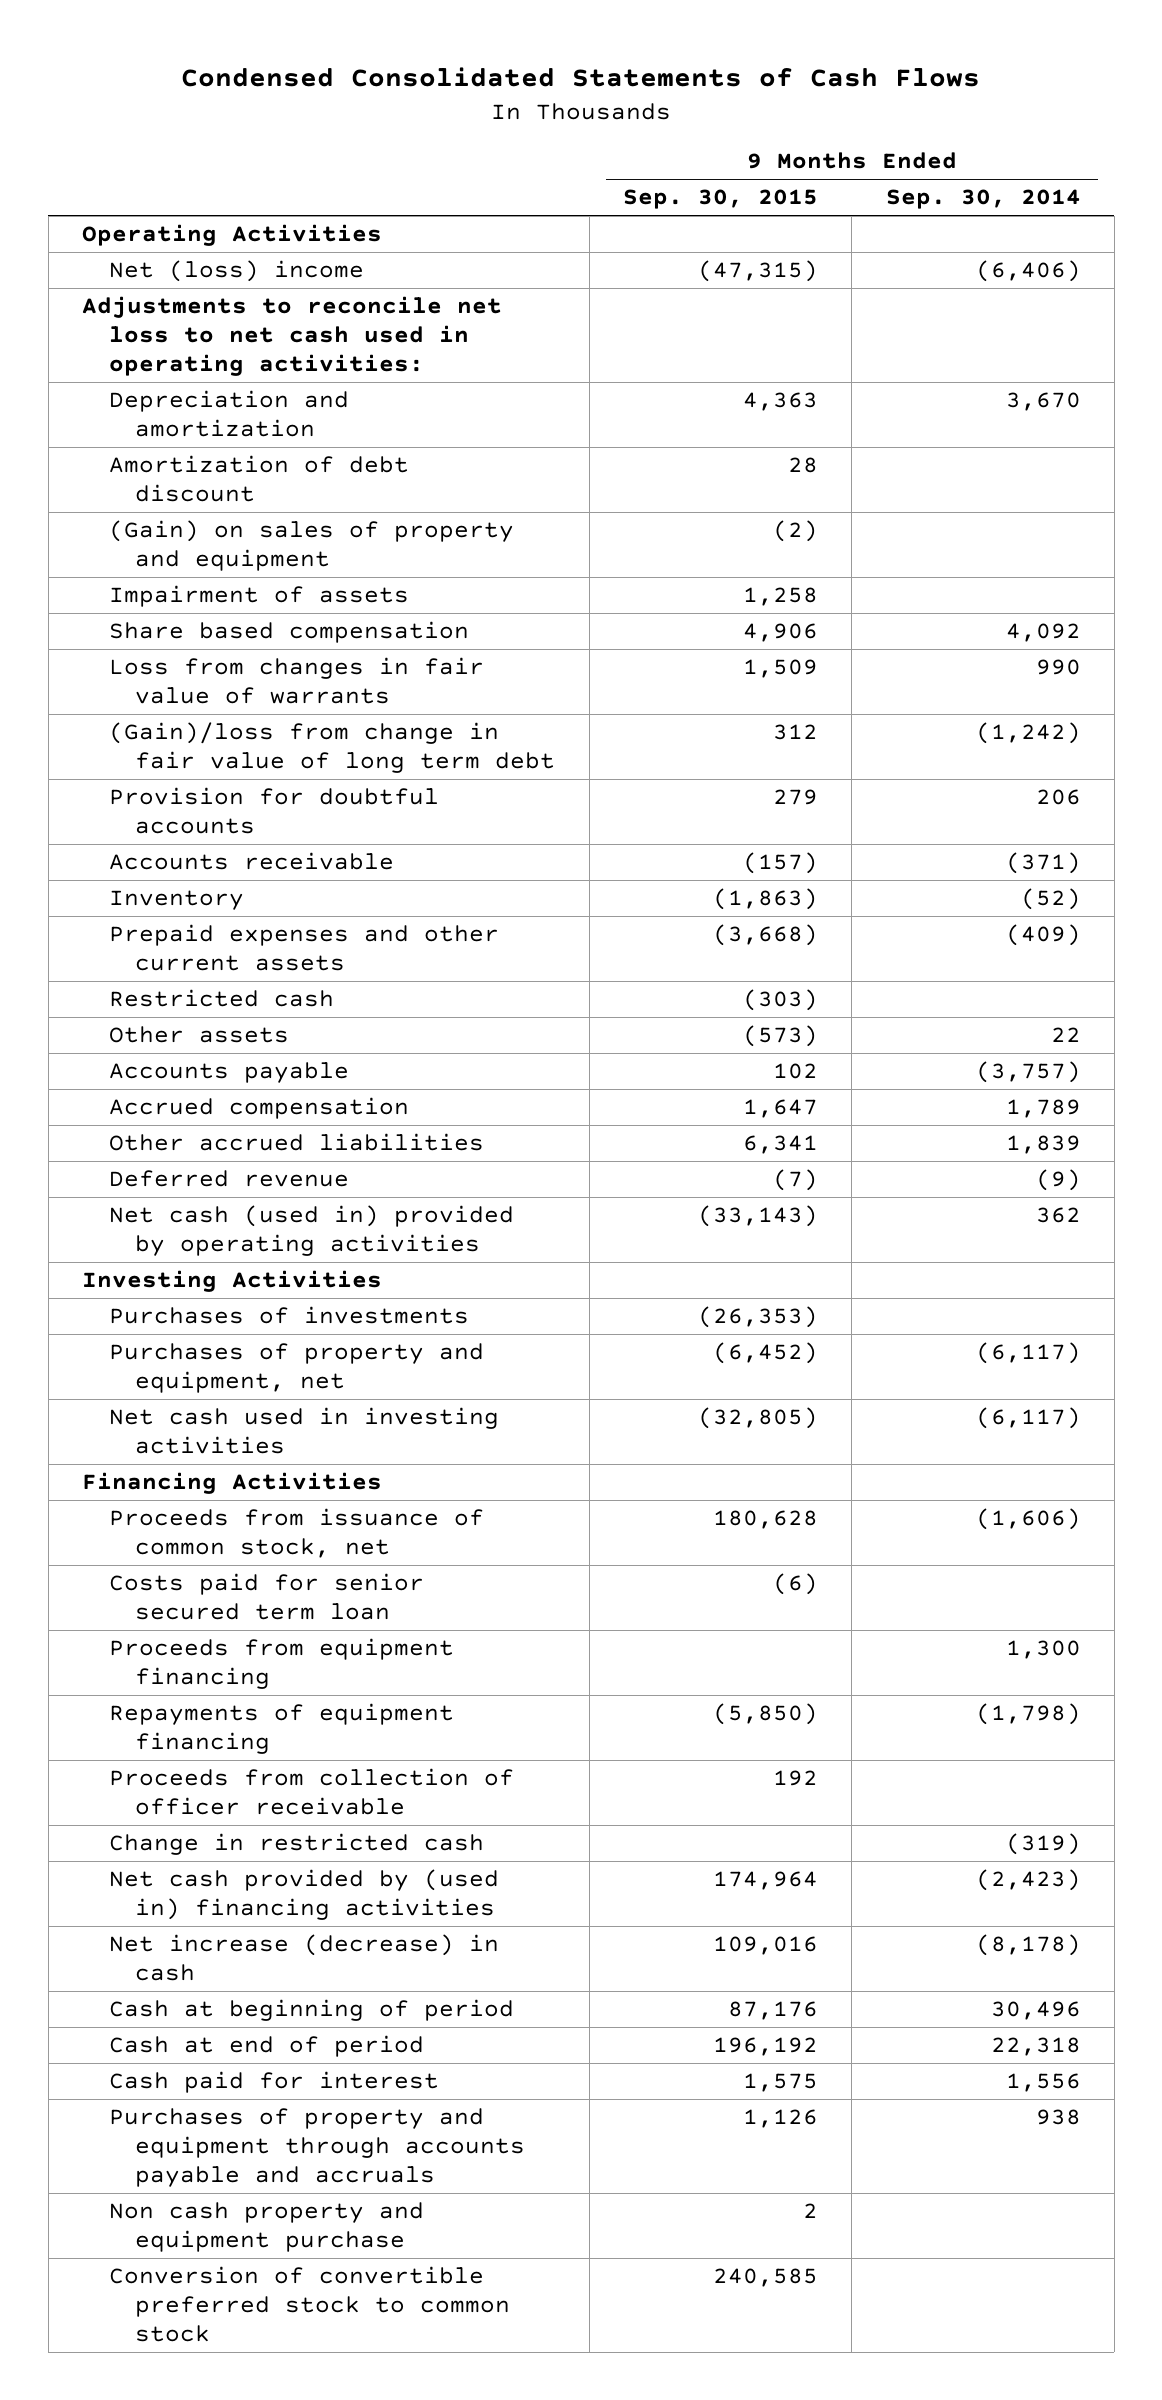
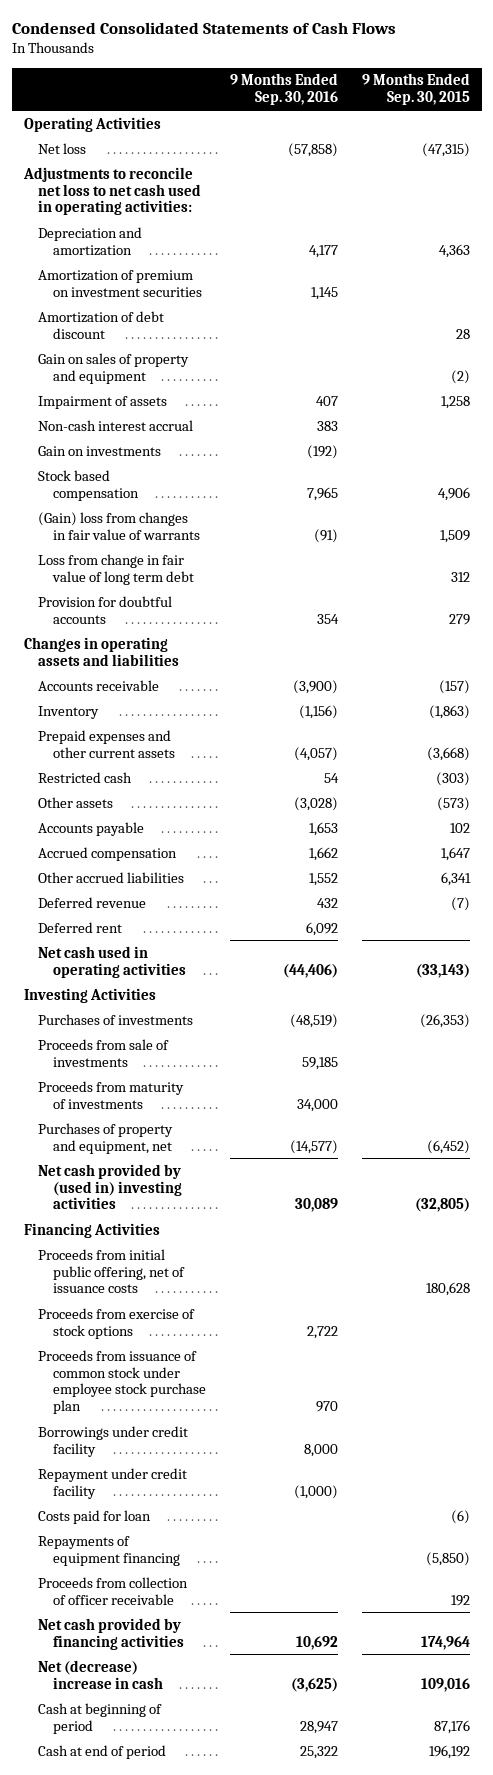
[885,189,1081,210] Sep. 30, 2014 -> none
none -> [229,73,338,106] 9 Months Ended Sep. 30, 2016
[108,260,364,283] Net (loss) income -> [38,142,87,154] Net loss
none -> [38,269,203,297] Amortization of premium on investment securities
[108,520,514,572] (Gain) on sales of property and equipment -> [38,352,190,384] Gain on sales of property and equipment
none -> [38,419,194,431] Non-cash interest accrual
none -> [38,445,162,456] Gain on investments
[108,621,469,644] Share based compensation -> [38,469,140,501] Stock based compensation
[108,657,484,705] Loss from changes in fair value of warrants -> [38,511,201,540] (Gain) loss from changes in fair value of warrants
[108,722,556,774] (Gain)/loss from change in fair value of long term debt -> [38,553,195,585] Loss from change in fair value of long term debt
none -> [23,636,180,666] Changes in operating assets and liabilities
none -> [38,921,123,933] Deferred rent
[108,1205,514,1257] Net cash (used in) provided by operating activities -> [38,945,187,978] Net cash used in operating activities
none -> [38,1038,170,1067] Proceeds from sale of investments
none -> [38,1080,185,1109] Proceeds from maturity of investments
[108,1407,499,1455] Net cash used in investing activities -> [38,1163,183,1210] Net cash provided by (used in) investing activities
[108,1638,454,1690] Proceeds from equipment financing -> none
[108,1508,484,1559] Proceeds from issuance of common stock, net -> [38,1248,186,1294] Proceeds from initial public offering, net of issuance costs
none -> [38,1307,196,1339] Proceeds from exercise of stock options
none -> [38,1349,207,1415] Proceeds from issuance of common stock under employee stock purchase plan
none -> [38,1425,189,1457] Borrowings under credit facility
none -> [38,1467,188,1499] Repayment under credit facility
[108,1573,424,1621] Costs paid for senior secured term loan -> [38,1509,152,1524] Costs paid for loan
[108,1833,484,1856] Change in restricted cash -> none
[108,1869,499,1921] Net cash provided by (used in) financing activities -> [38,1617,185,1650] Net cash provided by financing activities
[108,1934,499,1982] Net increase (decrease) in cash -> [38,1659,164,1689] Net (decrease) increase in cash
[108,2071,439,2094] Cash paid for interest -> none
[108,2108,526,2187] Purchases of property and equipment through accounts payable and accruals -> none
[108,2202,424,2253] Non cash property and equipment purchase -> none
[108,2266,511,2342] Conversion of convertible preferred stock to common stock -> none

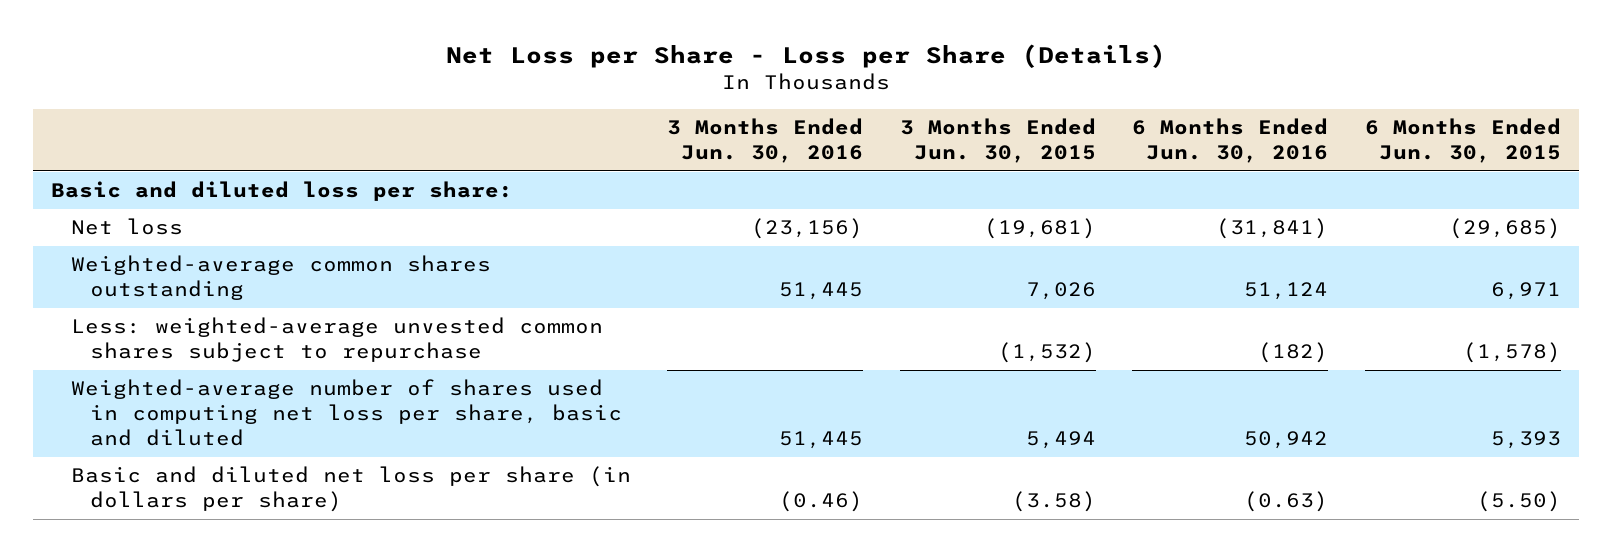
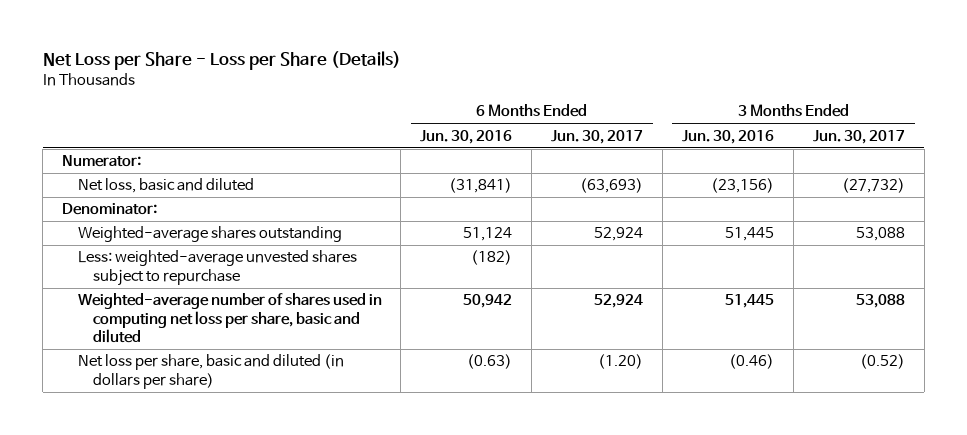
[899,118,1096,164] 3 Months Ended Jun. 30, 2015 -> none
[1365,118,1562,164] 6 Months Ended Jun. 30, 2015 -> none
none -> [551,129,644,144] Jun. 30, 2017
none -> [812,129,905,144] Jun. 30, 2017
[51,181,514,202] Basic and diluted loss per share: -> none
none -> [62,155,142,168] Numerator:
[70,218,183,236] Net loss -> [77,178,254,194] Net loss, basic and diluted
none -> [62,203,158,216] Denominator:
[70,255,491,301] Weighted-average common shares outstanding -> [77,226,342,243] Weighted-average shares outstanding
[70,317,603,363] Less: weighted-average unvested common shares subject to repurchase -> [77,250,357,286] Less: weighted-average unvested shares subject to repurchase
[70,466,631,513] Basic and diluted net loss per share (in dollars per share) -> [77,354,344,389] Net loss per share, basic and diluted (in dollars per share)

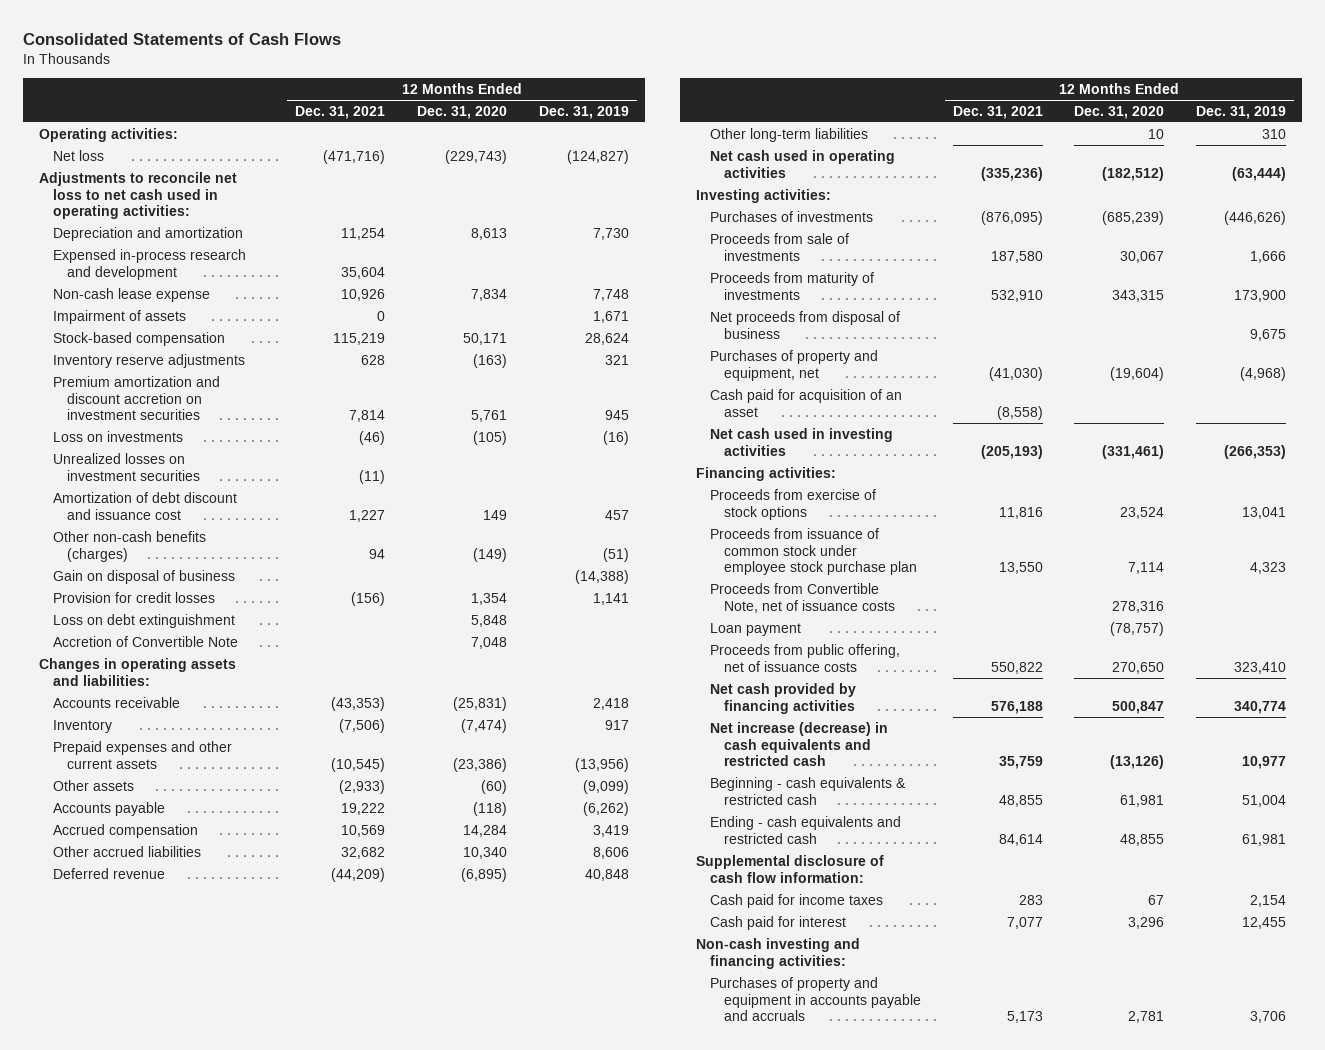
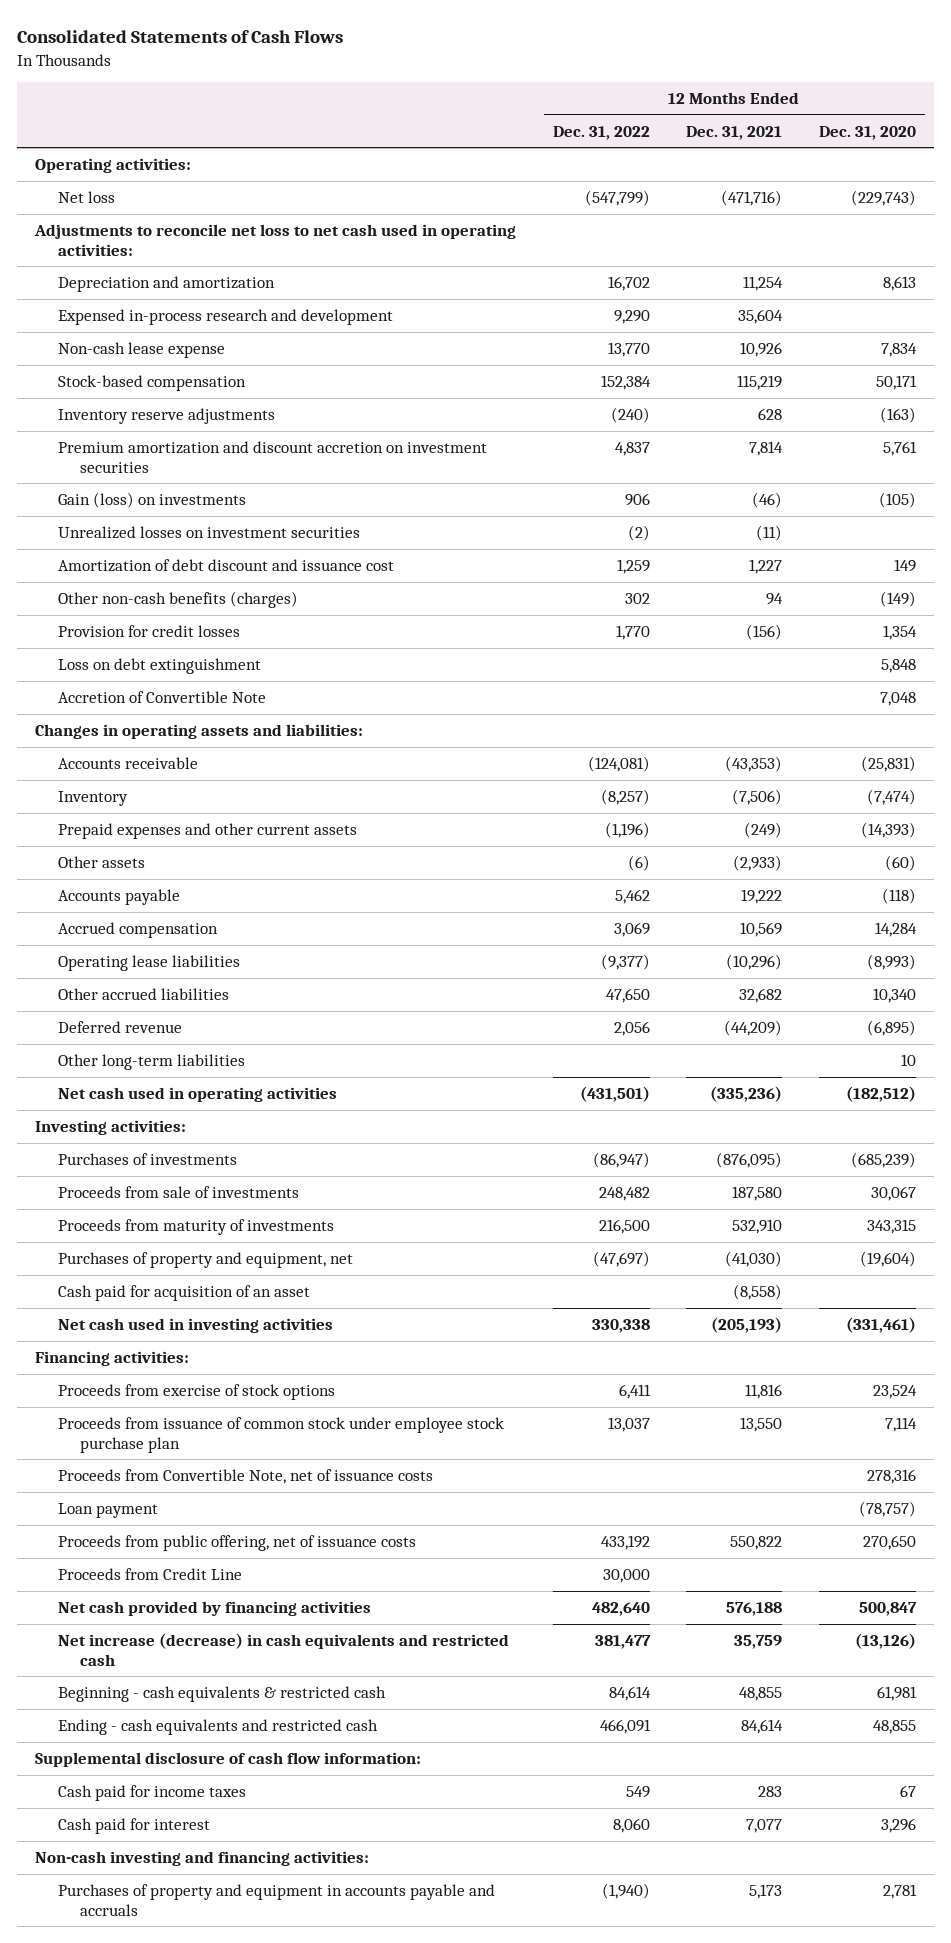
[538,105,629,119] Dec. 31, 2019 -> none
none -> [552,125,650,140] Dec. 31, 2022
[52,309,186,324] Impairment of assets -> none
[52,430,183,442] Loss on investments -> [57,491,246,508] Gain (loss) on investments
[52,569,235,584] Gain on disposal of business -> none
[331,757,386,772] (10,545) -> [744,821,783,838] (249)
[453,757,508,772] (23,386) -> [860,821,916,838] (14,393)
none -> [57,954,240,971] Operating lease liabilities
[710,310,901,339] Net proceeds from disposal of business -> none
none -> [57,1567,242,1580] Proceeds from Credit Line

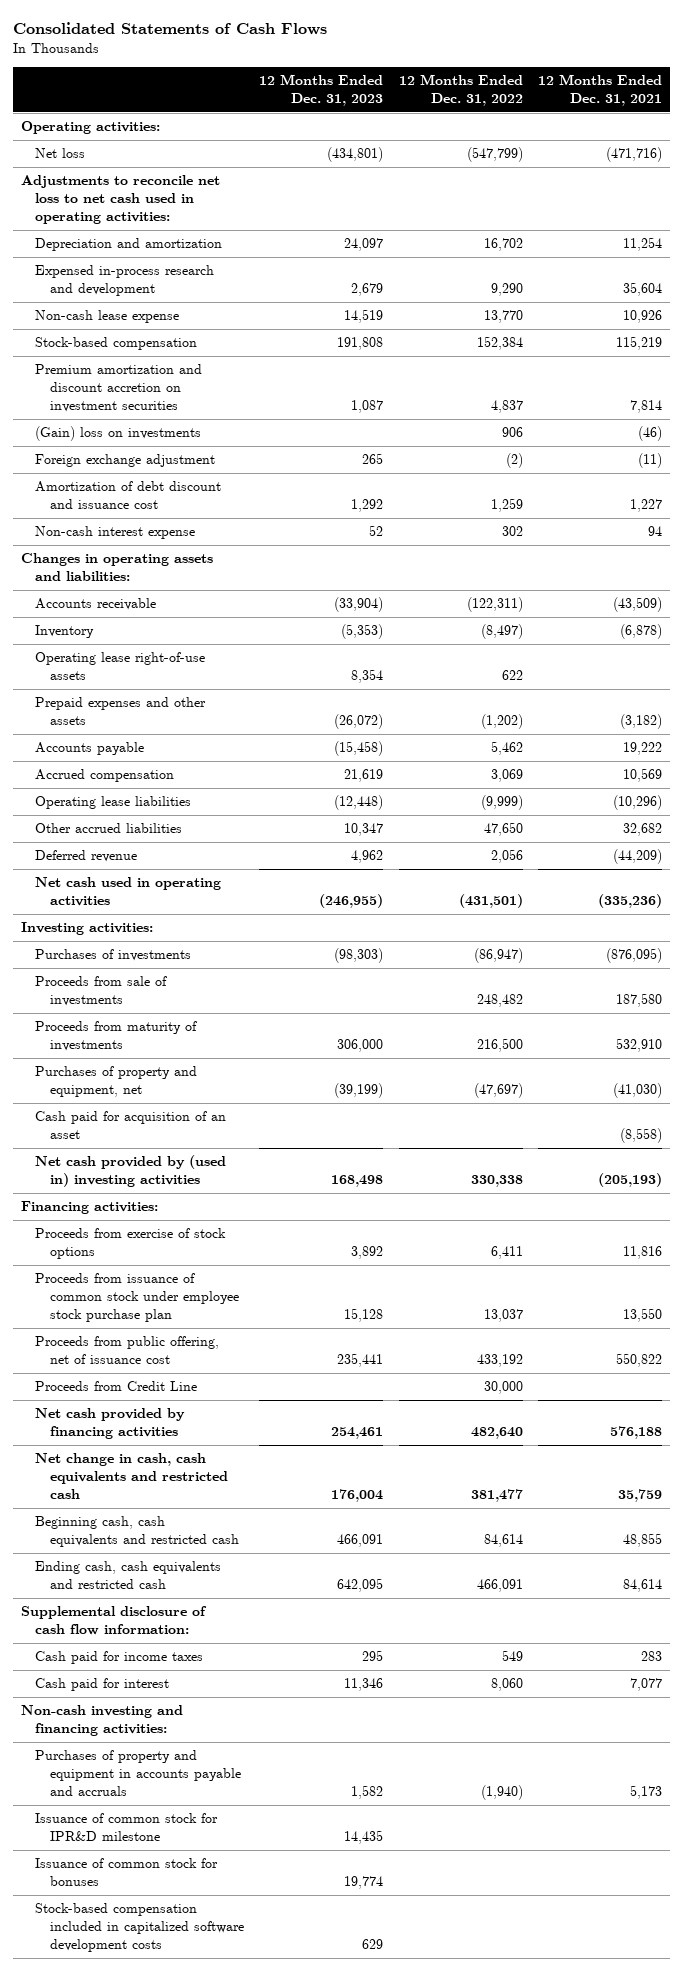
[818,125,916,140] Dec. 31, 2020 -> none
none -> [259,74,384,107] 12 Months Ended Dec. 31, 2023
[57,407,275,424] Inventory reserve adjustments -> none
[57,491,246,508] Gain (loss) on investments -> [35,426,202,442] (Gain) loss on investments
[57,525,360,539] Unrealized losses on investment securities -> [35,454,216,468] Foreign exchange adjustment
[57,624,240,637] Provision for credit losses -> none
[57,657,261,674] Loss on debt extinguishment -> none
[57,690,266,703] Accretion of Convertible Note -> none
[57,590,298,608] Other non-cash benefits (charges) -> [35,526,196,540] Non-cash interest expense
[57,855,145,868] Other assets -> none
[587,755,650,772] (124,081) -> [466,597,523,613] (122,311)
[725,755,783,772] (43,353) -> [613,597,663,613] (43,509)
[600,788,650,805] (8,257) -> [480,624,523,640] (8,497)
[732,788,783,805] (7,506) -> [620,624,663,640] (6,878)
none -> [35,652,206,681] Operating lease right-of-use assets
[57,822,357,839] Prepaid expenses and other current assets -> [35,697,207,726] Prepaid expenses and other assets
[604,821,650,838] (1,196) -> [480,714,523,730] (1,202)
[744,821,783,838] (249) -> [620,714,663,730] (3,182)
[600,953,650,970] (9,377) -> [480,795,523,811] (9,999)
[57,1053,245,1070] Other long-term liabilities -> none
[57,1317,333,1333] Net cash used in investing activities -> [35,1155,227,1188] Net cash provided by (used in) investing activities
[57,1468,433,1484] Proceeds from Convertible Note, net of issuance costs -> none
[57,1502,158,1518] Loan payment -> none
[57,1534,416,1551] Proceeds from public offering, net of issuance costs -> [35,1336,220,1365] Proceeds from public offering, net of issuance cost
[57,1632,509,1666] Net increase (decrease) in cash equivalents and restricted cash -> [35,1453,228,1500] Net change in cash, cash equivalents and restricted cash
[57,1685,386,1702] Beginning - cash equivalents & restricted cash -> [35,1516,239,1548] Beginning cash, cash equivalents and restricted cash
[57,1718,378,1735] Ending - cash equivalents and restricted cash -> [35,1561,222,1590] Ending cash, cash equivalents and restricted cash
none -> [35,1813,219,1842] Issuance of common stock for IPR&D milestone
none -> [35,1858,219,1887] Issuance of common stock for bonuses
none -> [35,1903,244,1953] Stock-based compensation included in capitalized software development costs

